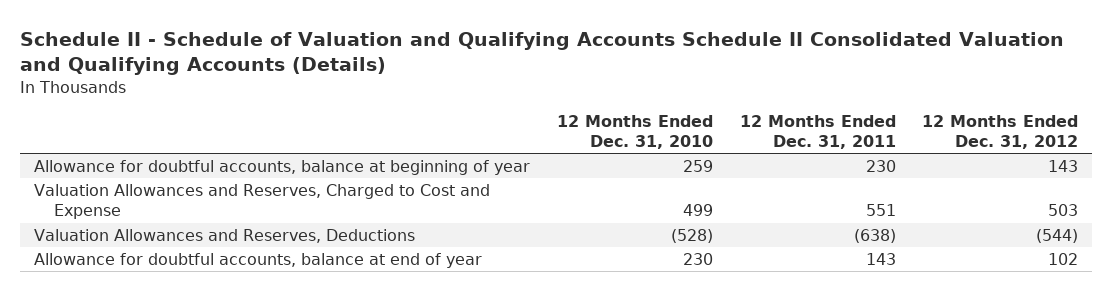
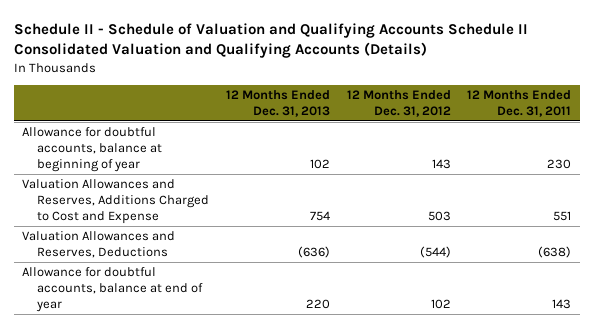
[556,114,713,149] 12 Months Ended Dec. 31, 2010 -> none
none -> [226,89,331,117] 12 Months Ended Dec. 31, 2013
[33,184,490,220] Valuation Allowances and Reserves, Charged to Cost and Expense -> [22,178,210,224] Valuation Allowances and Reserves, Additions Charged to Cost and Expense

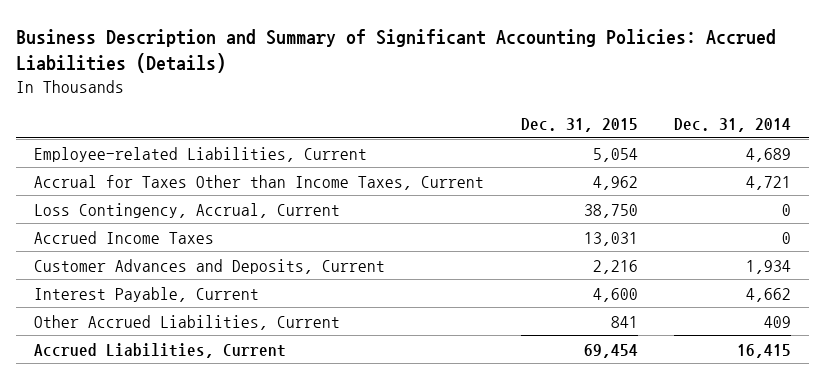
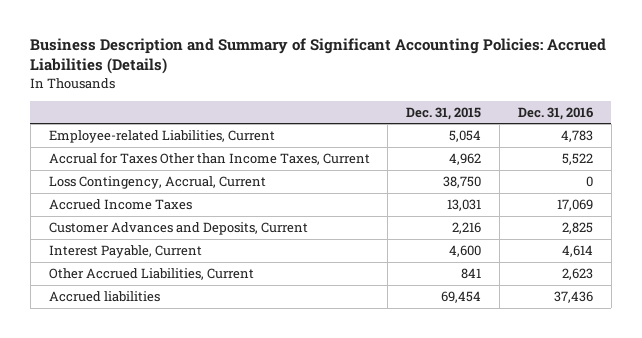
[674,118,792,133] Dec. 31, 2014 -> none
none -> [517,106,593,120] Dec. 31, 2016
[34,342,287,358] Accrued Liabilities, Current -> [48,290,160,302] Accrued liabilities

